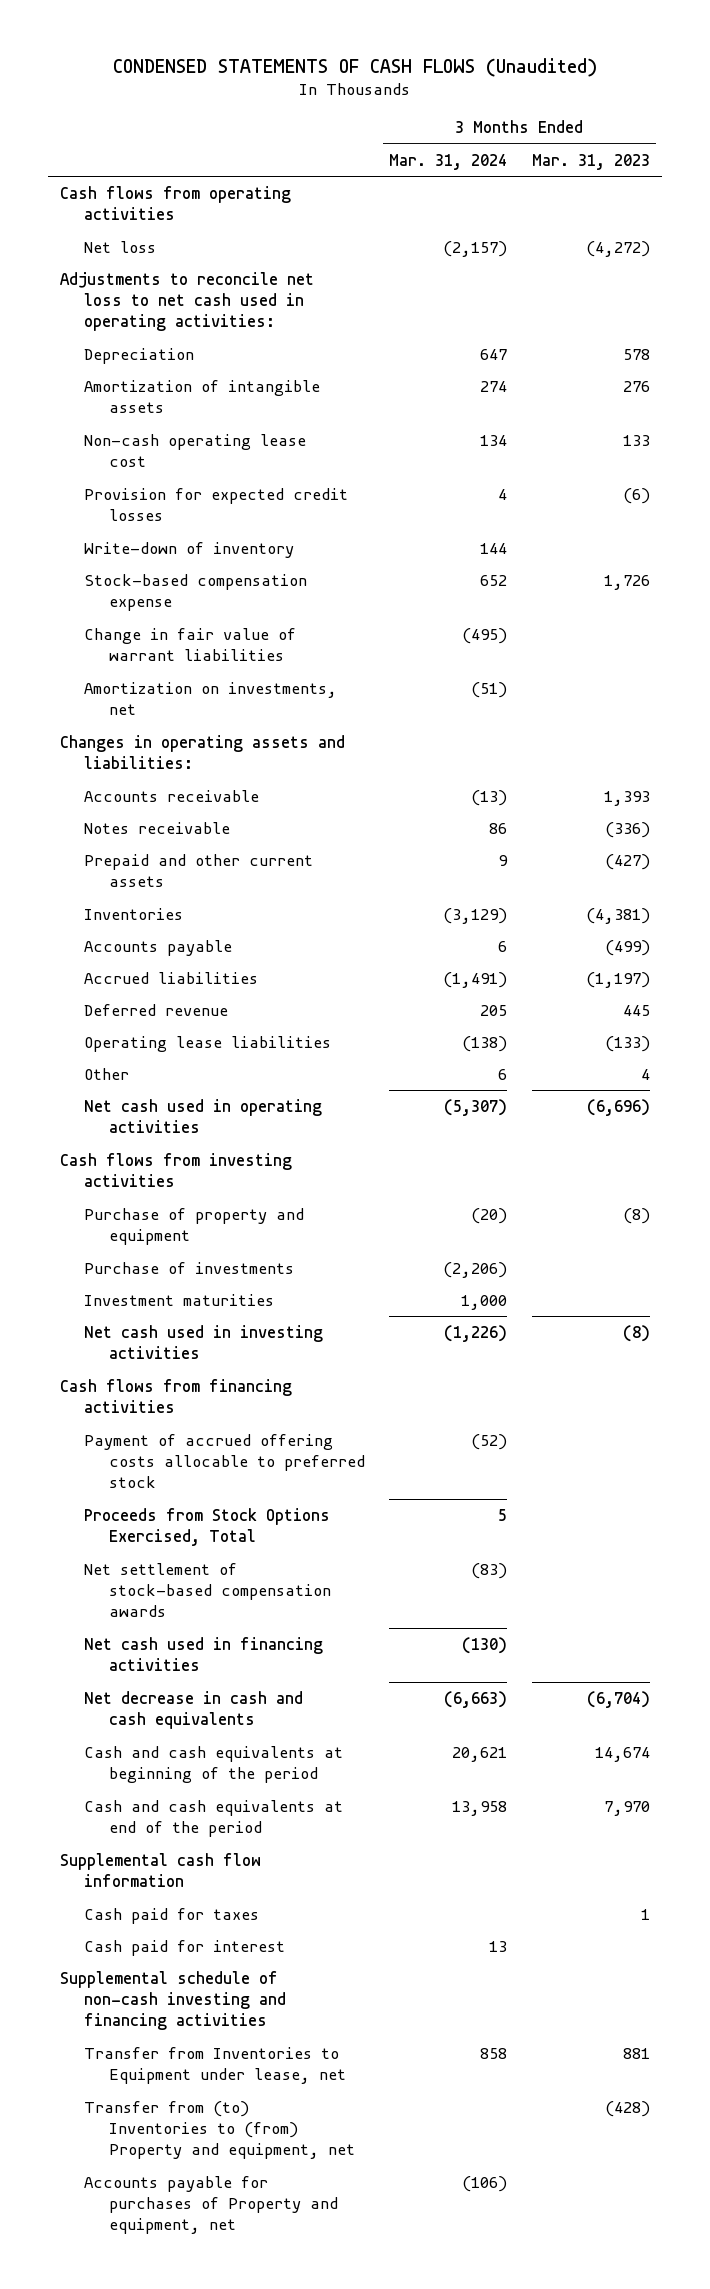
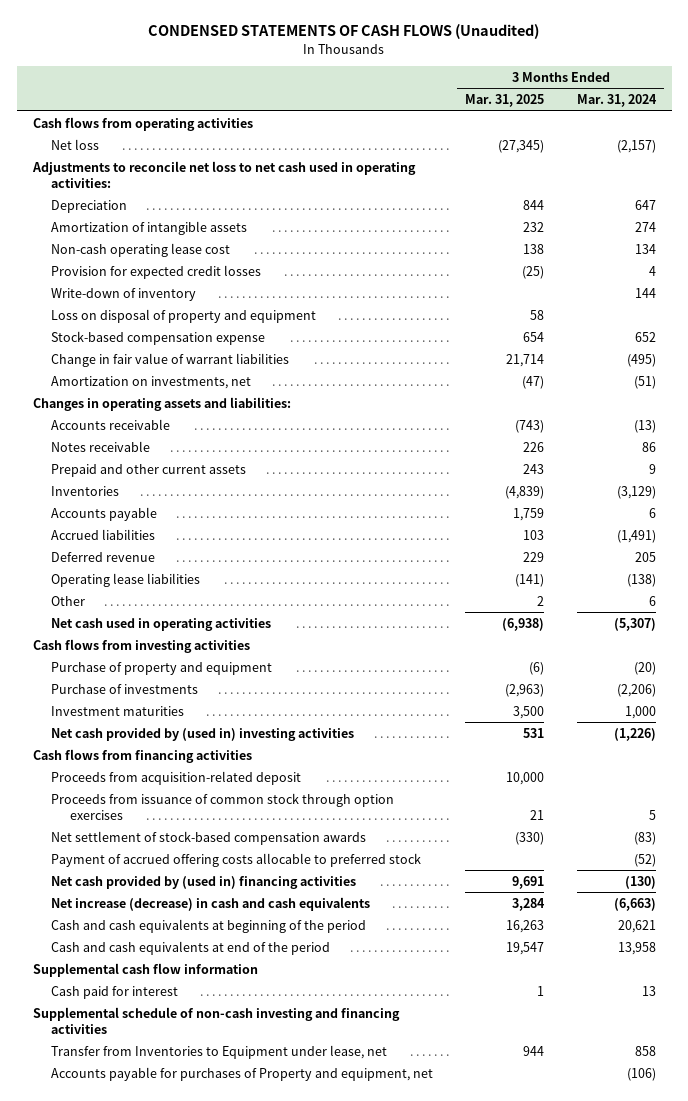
[531,153,650,170] Mar. 31, 2023 -> none
none -> [465,94,545,108] Mar. 31, 2025
none -> [51,308,317,323] Loss on disposal of property and equipment
[84,1324,324,1360] Net cash used in investing activities -> [51,727,355,741] Net cash provided by (used in) investing activities
none -> [51,770,302,785] Proceeds from acquisition-related deposit
[84,1507,331,1547] Proceeds from Stock Options Exercised, Total -> [51,792,395,820] Proceeds from issuance of common stock through option exercises
[84,1433,365,1489] Payment of accrued offering costs allocable to preferred stock -> [51,852,422,867] Payment of accrued offering costs allocable to preferred stock
[84,1636,324,1672] Net cash used in financing activities -> [51,875,357,889] Net cash provided by (used in) financing activities
[84,1690,304,1730] Net decrease in cash and cash equivalents -> [51,896,371,911] Net increase (decrease) in cash and cash equivalents
[84,1907,260,1924] Cash paid for taxes -> none
[84,2100,355,2160] Transfer from (to) Inventories to (from) Property and equipment, net -> none

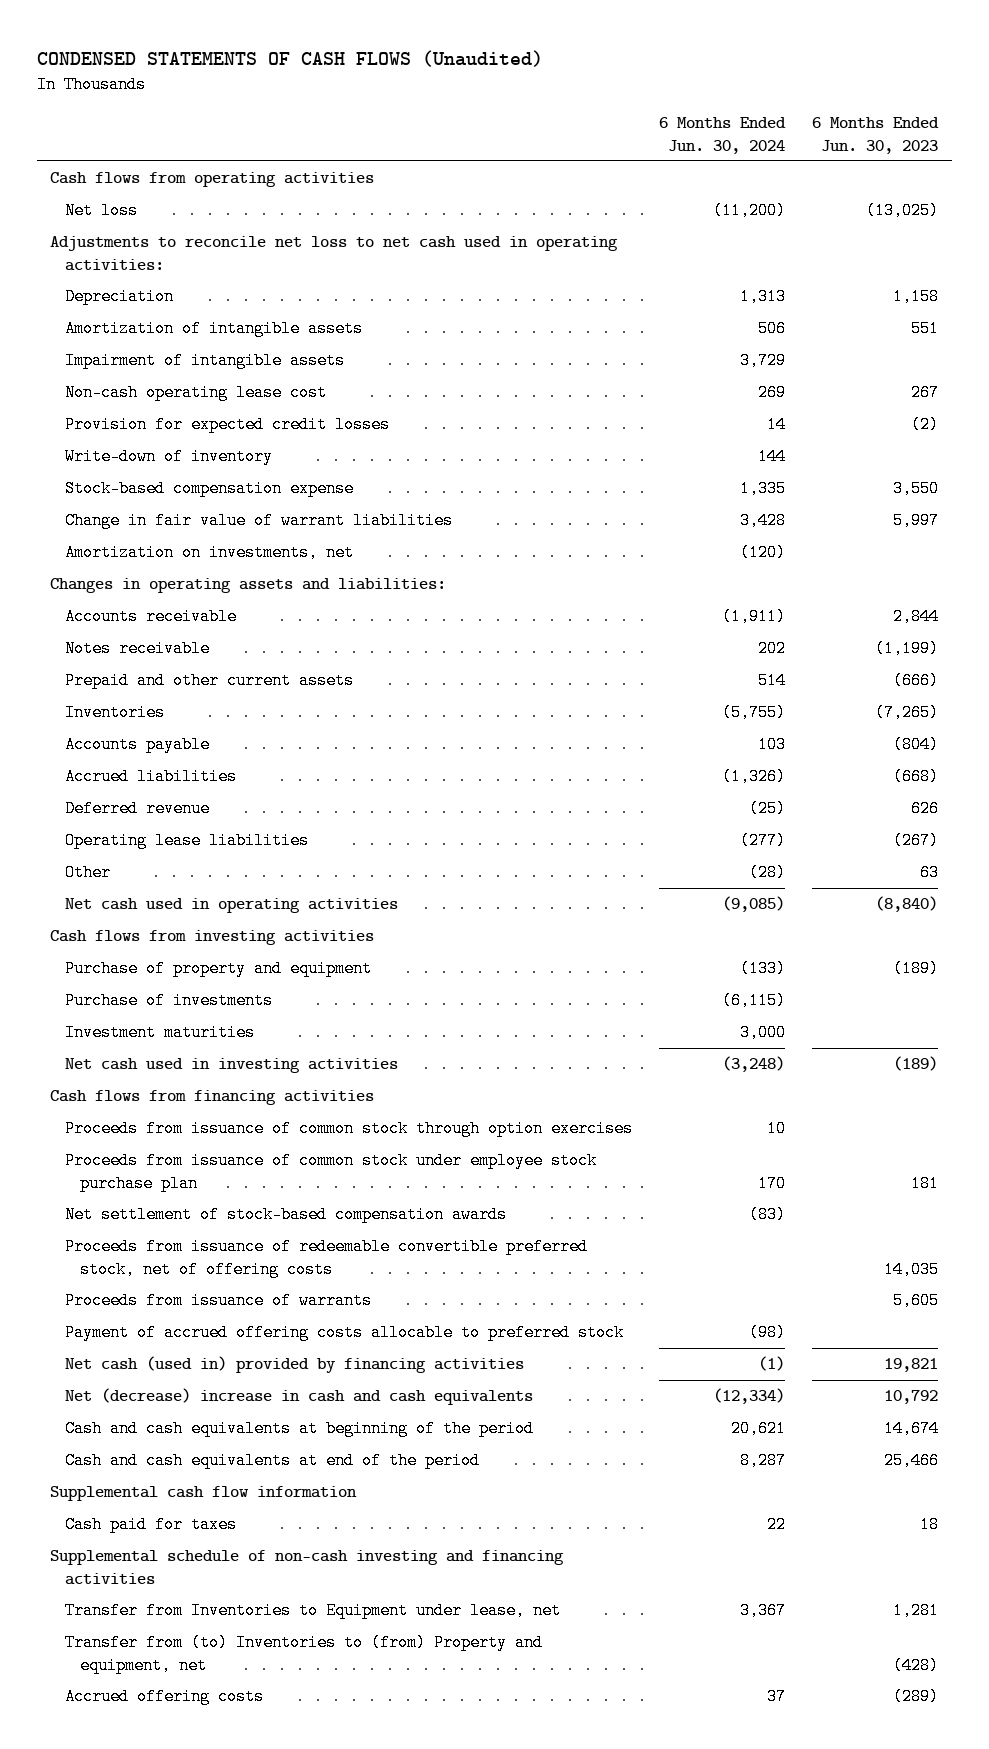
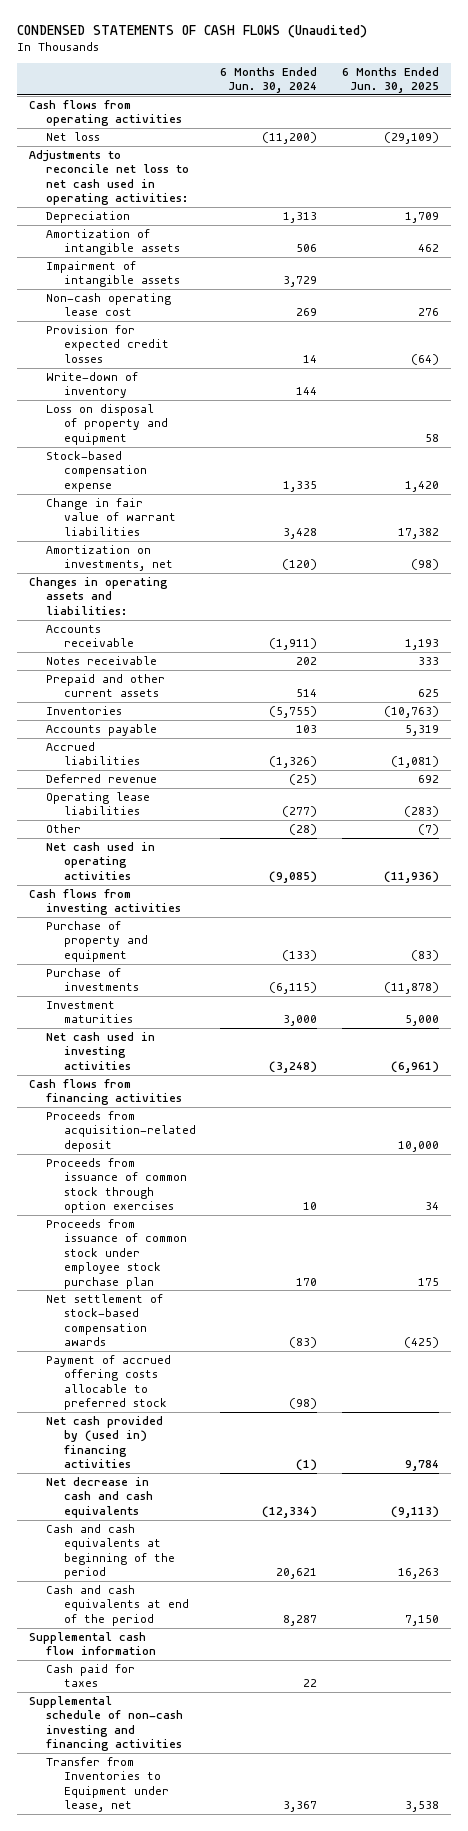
[812,117,940,154] 6 Months Ended Jun. 30, 2023 -> none
none -> [341,66,439,94] 6 Months Ended Jun. 30, 2025
none -> [46,404,168,445] Loss on disposal of property and equipment
none -> [46,1111,196,1152] Proceeds from acquisition-related deposit
[65,1238,589,1278] Proceeds from issuance of redeemable convertible preferred stock, net of offering costs -> none
[65,1292,373,1310] Proceeds from issuance of warrants -> none
[65,1356,525,1374] Net cash (used in) provided by financing activities -> [46,1416,164,1469] Net cash provided by (used in) financing activities
[65,1388,534,1406] Net (decrease) increase in cash and cash equivalents -> [46,1477,153,1518] Net decrease in cash and cash equivalents
[65,1634,544,1674] Transfer from (to) Inventories to (from) Property and equipment, net -> none
[65,1688,265,1706] Accrued offering costs -> none

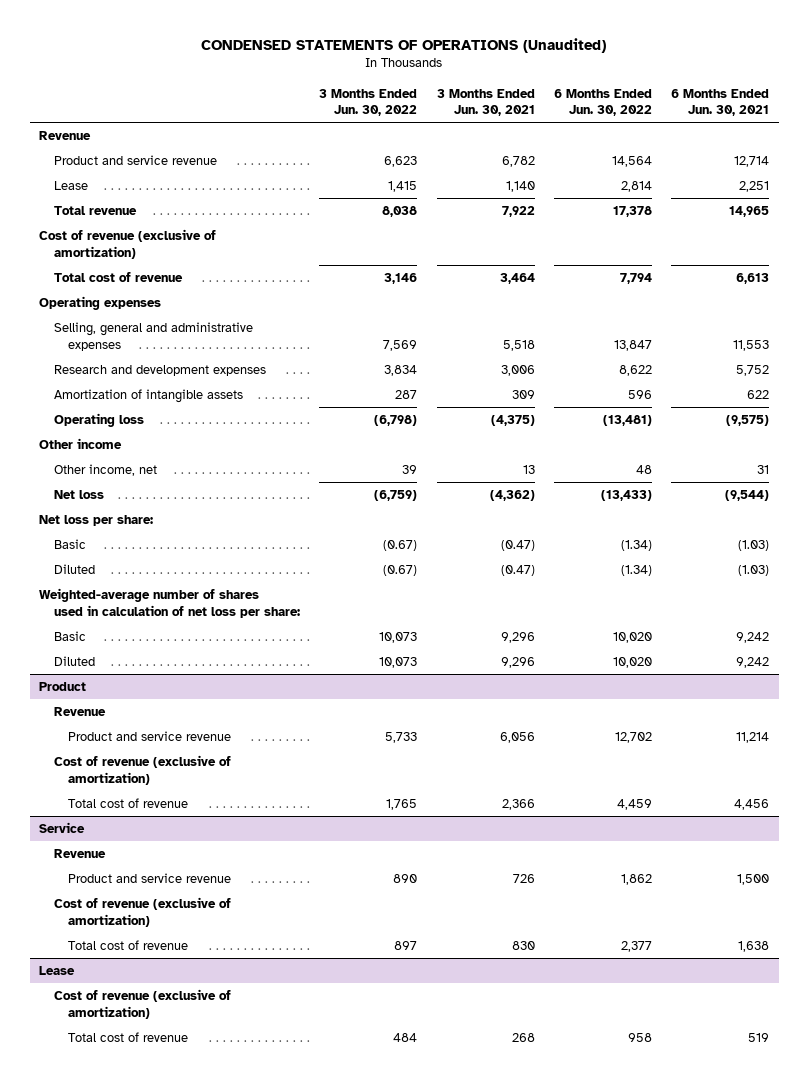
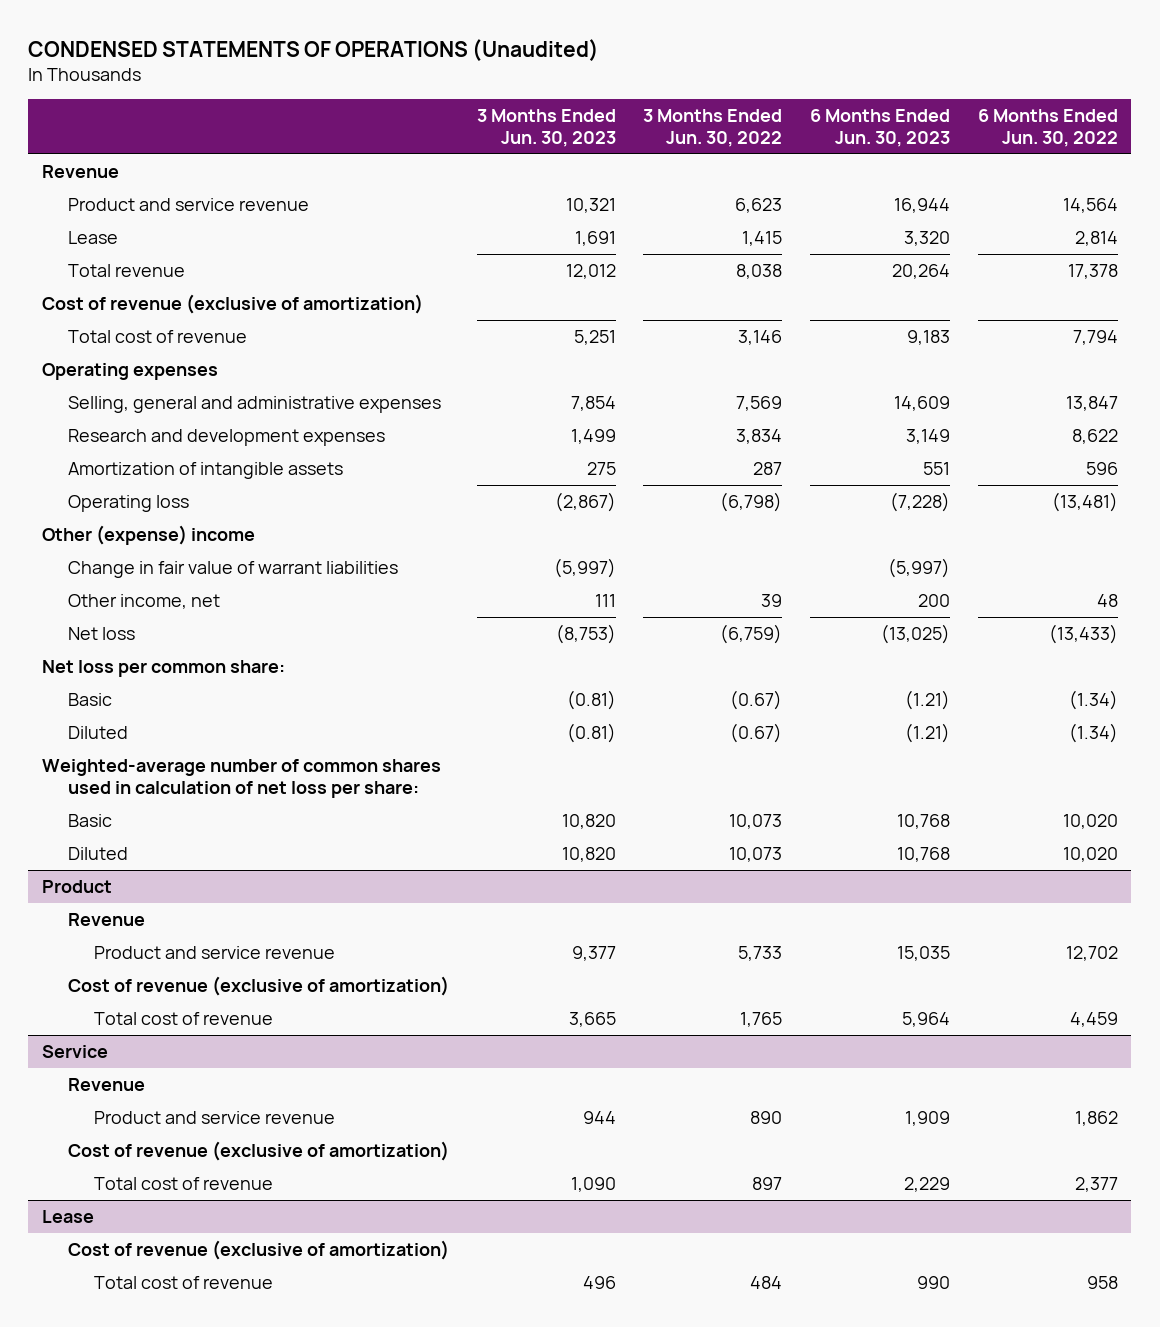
[436,88,535,117] 3 Months Ended Jun. 30, 2021 -> none
[671,88,770,117] 6 Months Ended Jun. 30, 2021 -> none
none -> [476,109,616,148] 3 Months Ended Jun. 30, 2023
none -> [810,109,951,148] 6 Months Ended Jun. 30, 2023
[39,438,123,450] Other income -> [42,524,256,545] Other (expense) income
none -> [68,560,399,578] Change in fair value of warrant liabilities
[39,515,154,527] Net loss per share: -> [42,659,286,677] Net loss per common share:
[39,588,300,618] Weighted-average number of shares used in calculation of net loss per share: -> [42,758,442,799] Weighted-average number of common shares used in calculation of net loss per share:

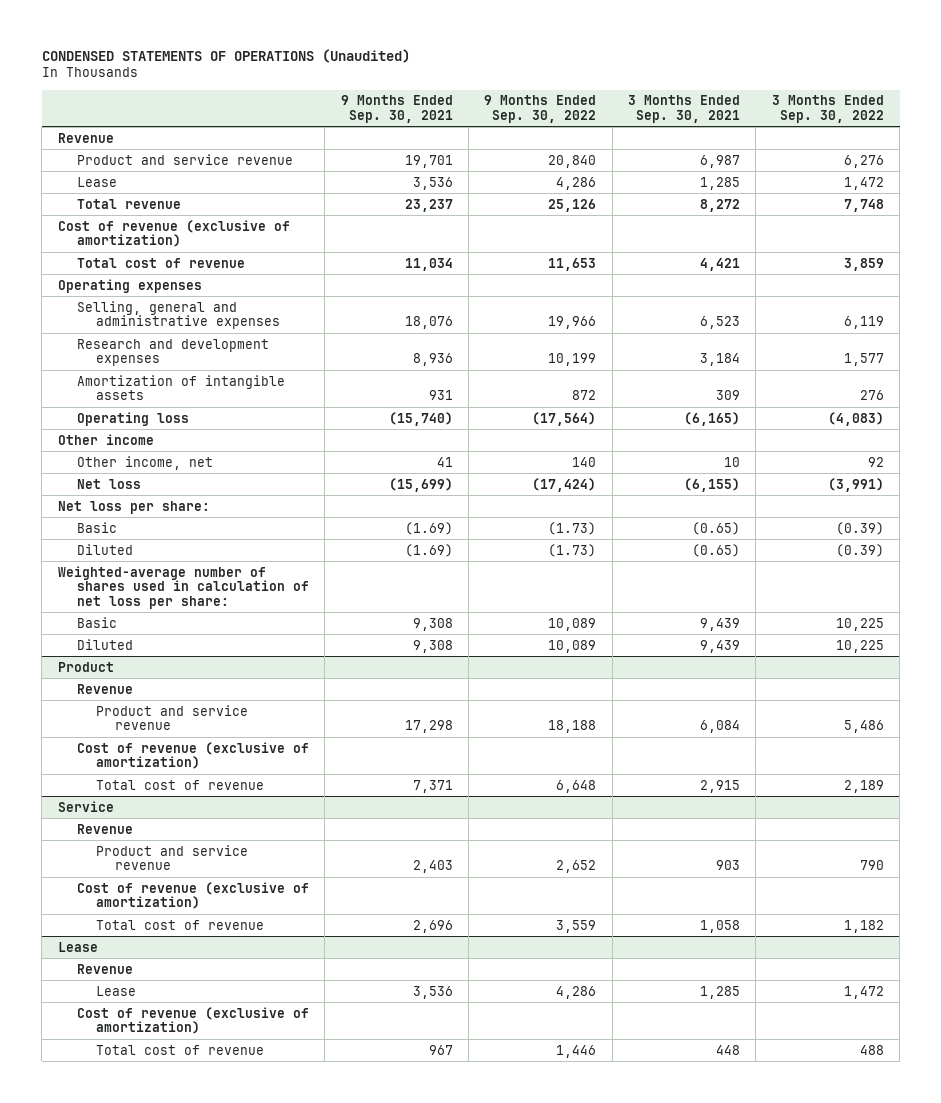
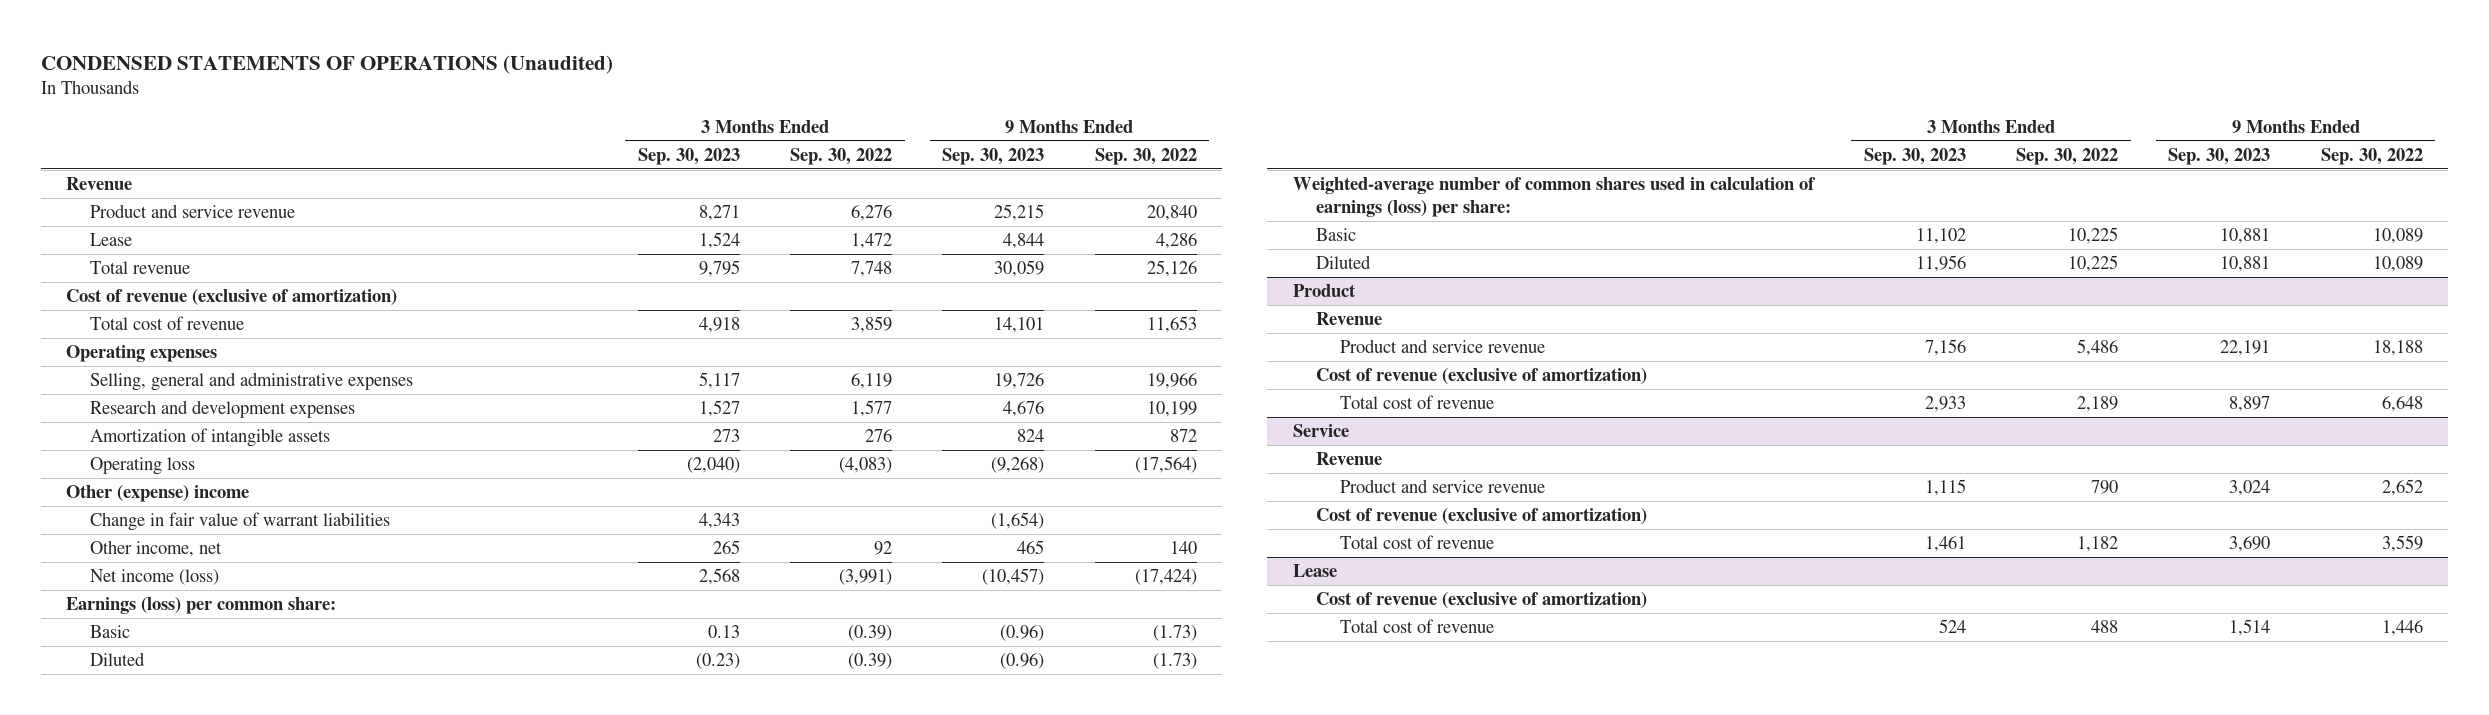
[340,95,453,123] 9 Months Ended Sep. 30, 2021 -> none
[628,95,741,123] 3 Months Ended Sep. 30, 2021 -> none
none -> [637,147,740,165] Sep. 30, 2023
none -> [942,147,1045,165] Sep. 30, 2023
[57,433,154,445] Other income -> [66,485,250,503] Other (expense) income
none -> [89,512,390,532] Change in fair value of warrant liabilities
[76,478,141,489] Net loss -> [89,569,219,586] Net income (loss)
[57,500,210,514] Net loss per share: -> [66,597,337,615] Earnings (loss) per common share:
[57,565,309,609] Weighted-average number of shares used in calculation of net loss per share: -> [1292,177,1816,217] Weighted-average number of common shares used in calculation of earnings (loss) per share:
[76,963,133,974] Revenue -> none
[96,985,137,996] Lease -> none

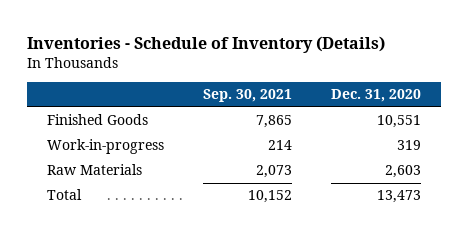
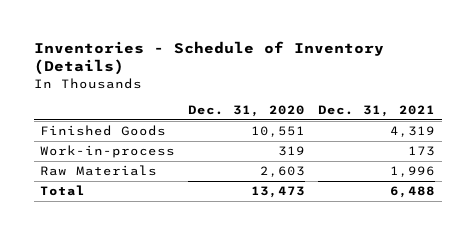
[202,89,292,103] Sep. 30, 2021 -> none
none -> [318,105,436,118] Dec. 31, 2021
[46,139,164,155] Work-in-progress -> [40,145,176,159] Work-in-process

